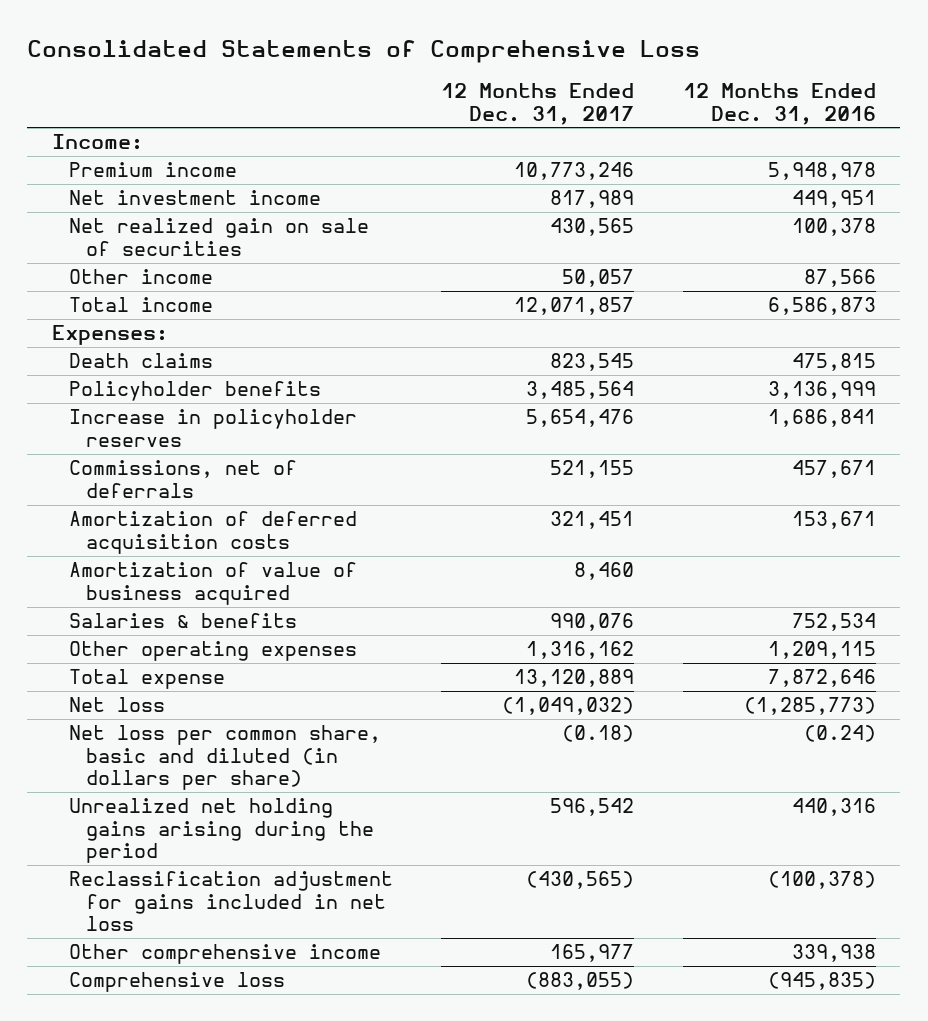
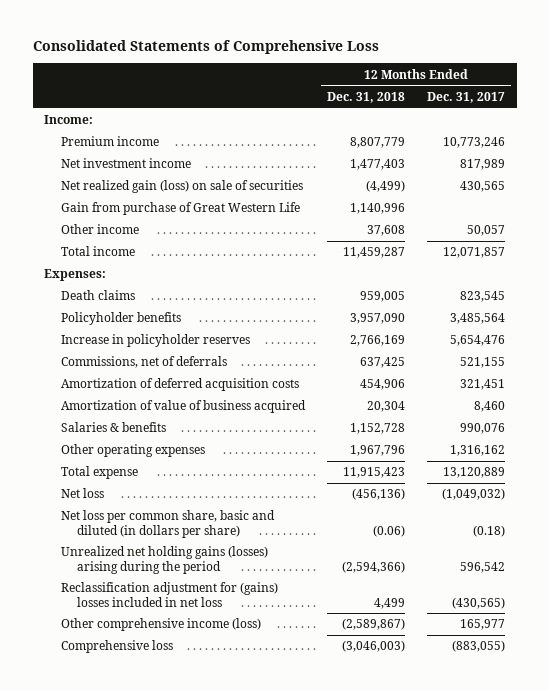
[682,83,876,125] 12 Months Ended Dec. 31, 2016 -> none
none -> [326,91,405,103] Dec. 31, 2018
[68,218,369,256] Net realized gain on sale of securities -> [60,180,303,194] Net realized gain (loss) on sale of securities
none -> [60,202,300,216] Gain from purchase of Great Western Life
[68,798,374,864] Unrealized net holding gains arising during the period -> [60,546,268,574] Unrealized net holding gains (losses) arising during the period
[68,871,393,932] Reclassification adjustment for gains included in net loss -> [60,582,278,607] Reclassification adjustment for (gains) losses included in net loss
[68,944,381,965] Other comprehensive income -> [60,618,261,632] Other comprehensive income (loss)

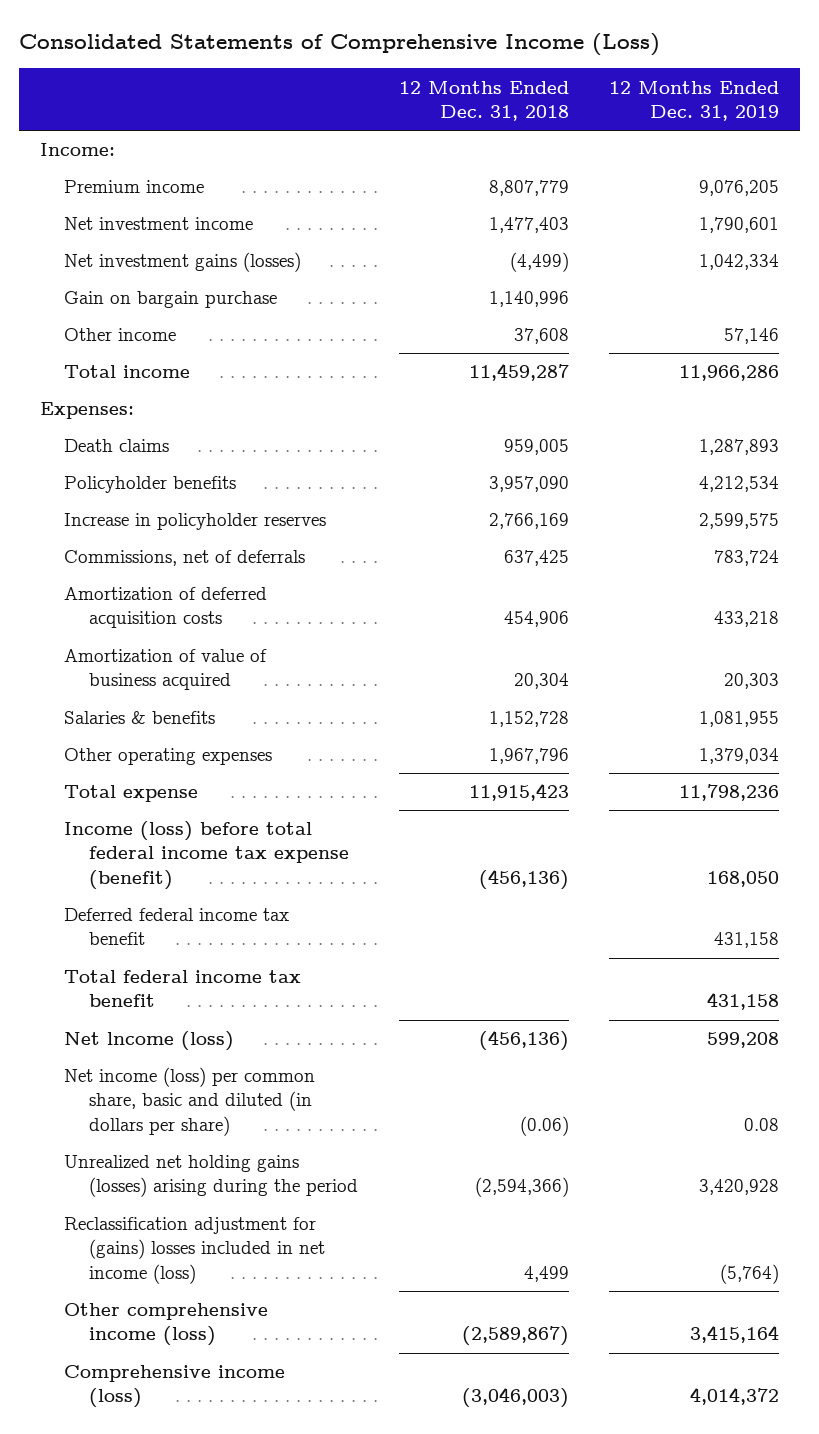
[32,40,379,55] Consolidated Statements of Comprehensive Loss -> [19,33,661,57] Consolidated Statements of Comprehensive Income (Loss)
[427,91,506,103] Dec. 31, 2017 -> none
none -> [609,80,780,121] 12 Months Ended Dec. 31, 2019
[60,180,303,194] Net realized gain (loss) on sale of securities -> [64,252,302,273] Net investment gains (losses)
[60,202,300,216] Gain from purchase of Great Western Life -> [64,291,278,309] Gain on bargain purchase
none -> [64,821,349,890] Income (loss) before total federal income tax expense (benefit)
none -> [64,908,290,946] Deferred federal income tax benefit
none -> [64,970,302,1008] Total federal income tax benefit
[60,488,104,499] Net loss -> [64,1031,235,1052] Net lncome (loss)
[60,510,275,538] Net loss per common share, basic and diluted (in dollars per share) -> [64,1067,316,1136] Net income (loss) per common share, basic and diluted (in dollars per share)
[60,582,278,607] Reclassification adjustment for (gains) losses included in net loss -> [64,1217,325,1284] Reclassification adjustment for (gains) losses included in net income (loss)
[60,640,173,654] Comprehensive loss -> [64,1365,286,1409] Comprehensive income (loss)

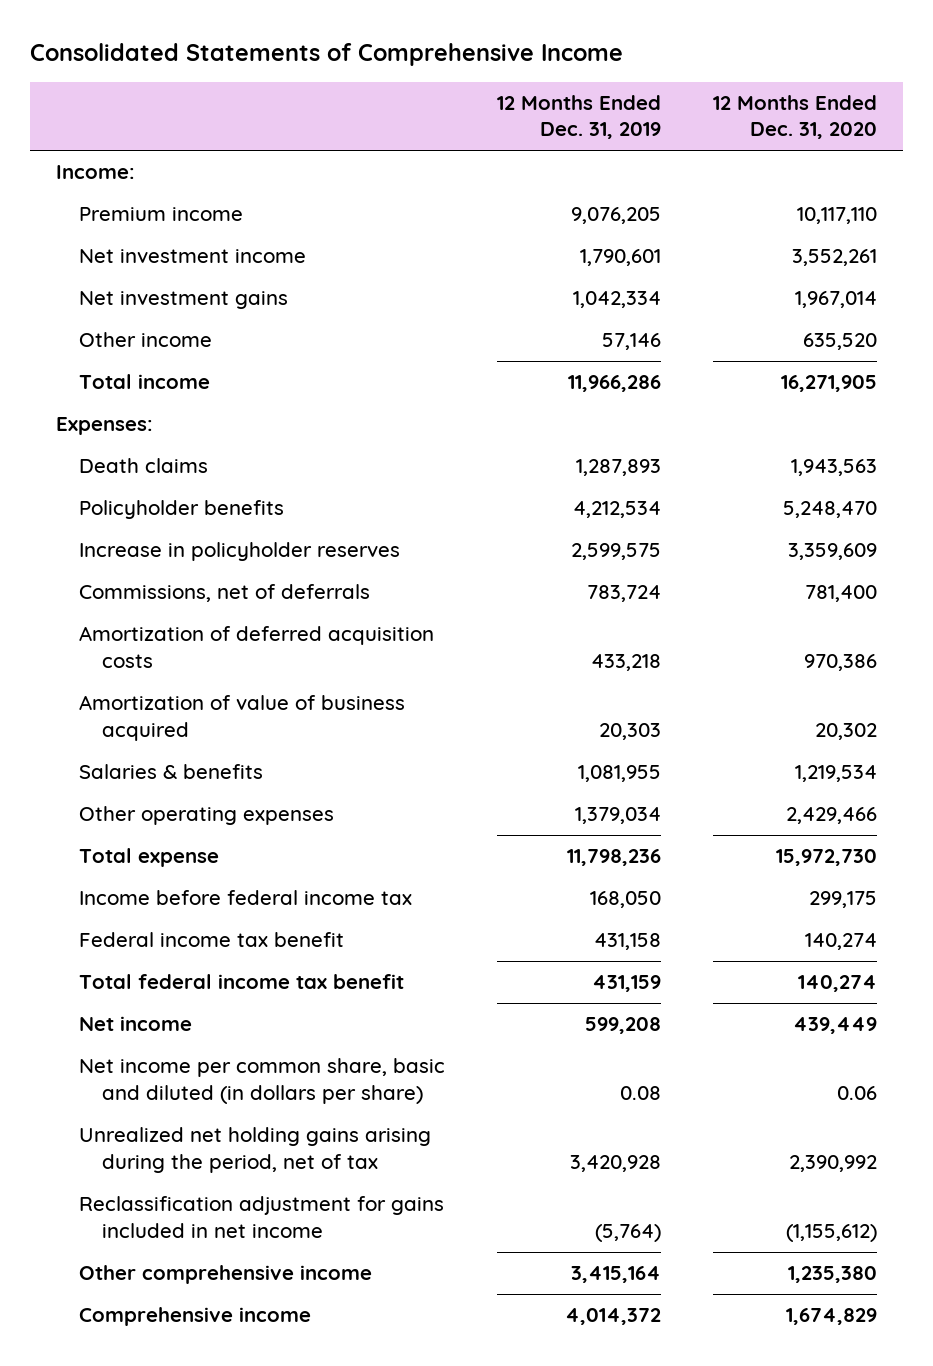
[19,33,661,57] Consolidated Statements of Comprehensive Income (Loss) -> [29,43,623,67] Consolidated Statements of Comprehensive Income
[398,80,569,121] 12 Months Ended Dec. 31, 2018 -> none
none -> [713,95,878,140] 12 Months Ended Dec. 31, 2020
[64,291,278,309] Gain on bargain purchase -> none
[64,252,302,273] Net investment gains (losses) -> [78,291,288,310] Net investment gains
[64,821,349,890] Income (loss) before total federal income tax expense (benefit) -> [78,890,412,906] Income before federal income tax
[64,908,290,946] Deferred federal income tax benefit -> [78,932,344,948] Federal income tax benefit
[707,992,780,1011] 431,158 -> [592,975,662,993] 431,159
[64,1031,235,1052] Net lncome (loss) -> [78,1016,192,1032] Net income
[64,1067,316,1136] Net income (loss) per common share, basic and diluted (in dollars per share) -> [78,1058,445,1104] Net income per common share, basic and diluted (in dollars per share)
[64,1155,358,1198] Unrealized net holding gains (losses) arising during the period -> [78,1127,431,1173] Unrealized net holding gains arising during the period, net of tax
[64,1217,325,1284] Reclassification adjustment for (gains) losses included in net income (loss) -> [78,1196,444,1238] Reclassification adjustment for gains included in net income
[64,1303,269,1347] Other comprehensive income (loss) -> [78,1265,372,1285] Other comprehensive income
[64,1365,286,1409] Comprehensive income (loss) -> [78,1307,311,1327] Comprehensive income

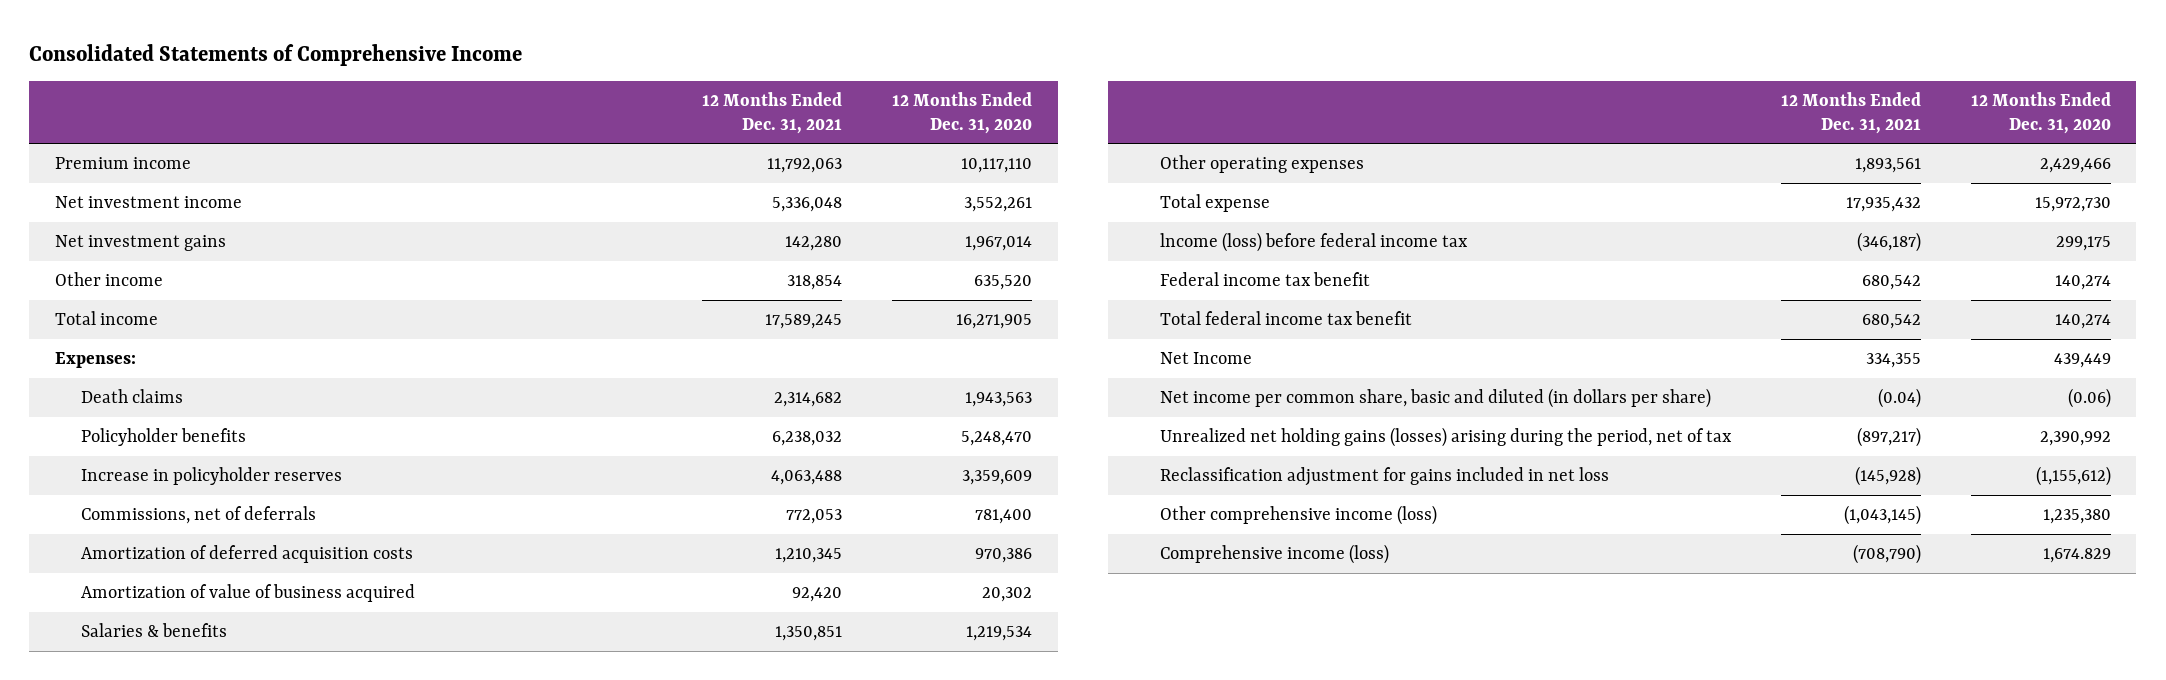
[497,95,662,140] 12 Months Ended Dec. 31, 2019 -> none
none -> [702,92,843,134] 12 Months Ended Dec. 31, 2021
[55,165,135,180] Income: -> none
[78,890,412,906] Income before federal income tax -> [1159,232,1468,253] lncome (loss) before federal income tax
[78,1016,192,1032] Net income -> [1159,352,1252,365] Net Income
[837,1085,878,1100] 0.06 -> [2068,388,2112,409] (0.06)
[78,1127,431,1173] Unrealized net holding gains arising during the period, net of tax -> [1159,427,1732,448] Unrealized net holding gains (losses) arising during the period, net of tax
[78,1196,444,1238] Reclassification adjustment for gains included in net income -> [1159,467,1609,487] Reclassification adjustment for gains included in net loss
[78,1265,372,1285] Other comprehensive income -> [1159,505,1437,526] Other comprehensive income (loss)
[78,1307,311,1327] Comprehensive income -> [1159,544,1389,565] Comprehensive income (loss)
[786,1308,878,1326] 1,674,829 -> [2043,548,2112,564] 1,674.829

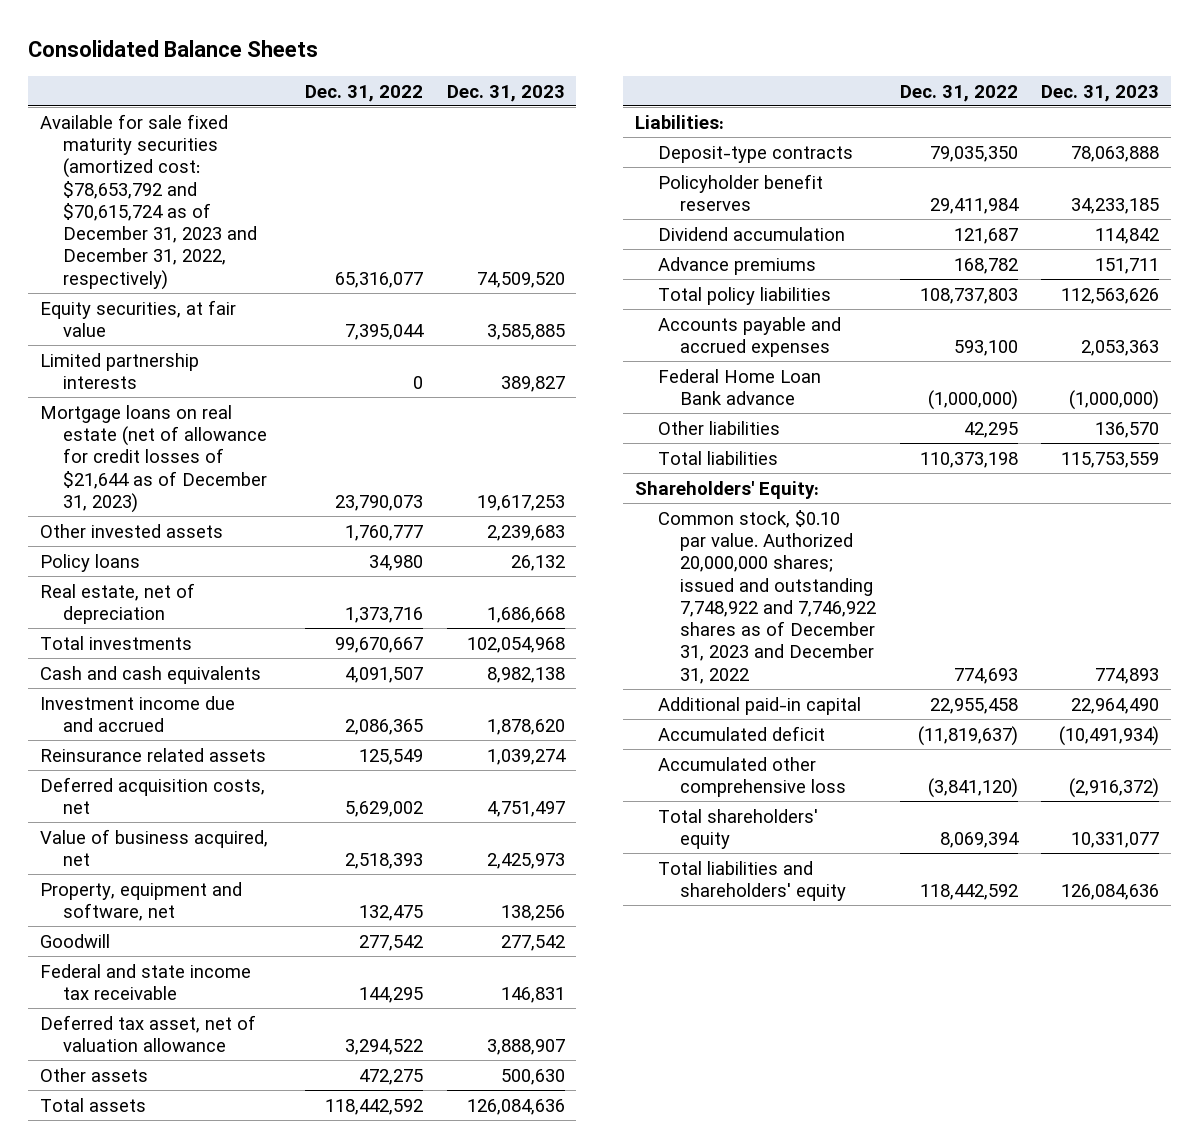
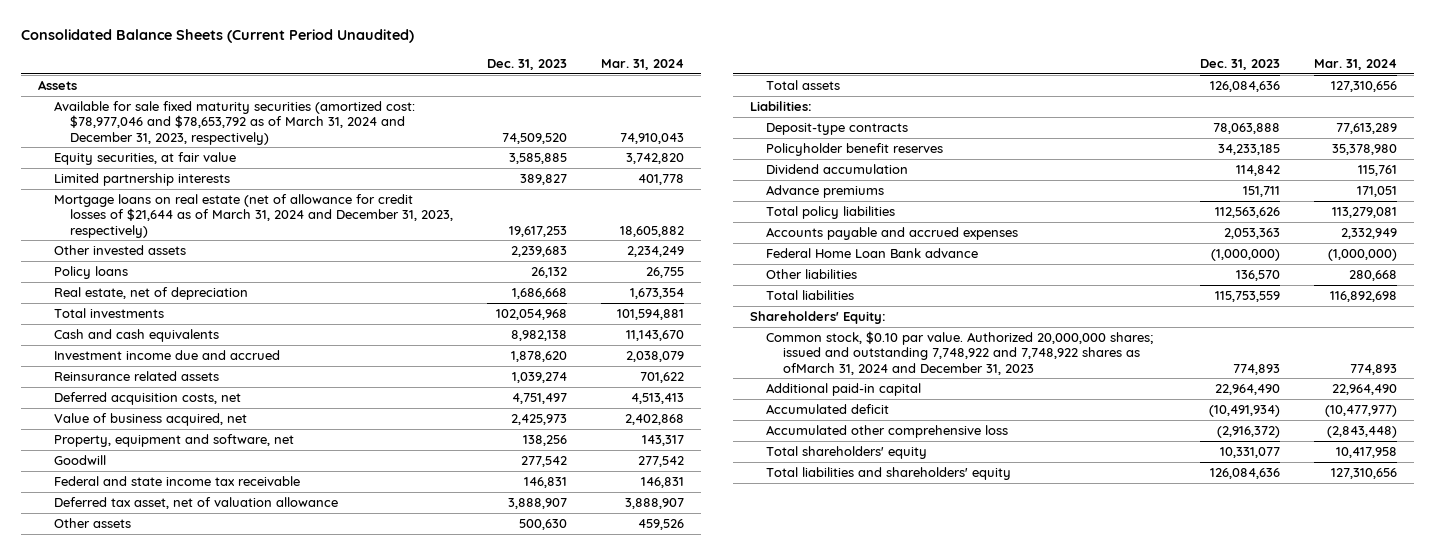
[28,40,319,58] Consolidated Balance Sheets -> [20,29,414,44] Consolidated Balance Sheets (Current Period Unaudited)
[305,84,424,102] Dec. 31, 2022 -> none
none -> [601,59,685,71] Mar. 31, 2024
none -> [37,79,77,90] Assets
[39,113,257,290] Available for sale fixed maturity securities (amortized cost: $78,653,792 and $70,615,724 as of December 31, 2023 and December 31, 2022, respectively) -> [53,100,415,145] Available for sale fixed maturity securities (amortized cost: $78,977,046 and $78,653,792 as of March 31, 2024 and December 31, 2023, respectively)
[39,404,267,513] Mortgage loans on real estate (net of allowance for credit losses of $21,644 as of December 31, 2023) -> [53,193,453,238] Mortgage loans on real estate (net of allowance for credit losses of $21,644 as of March 31, 2024 and December 31, 2023, respectively)
[657,509,877,684] Common stock, $0.10 par value. Authorized 20,000,000 shares; issued and outstanding 7,748,922 and 7,746,922 shares as of December 31, 2023 and December 31, 2022 -> [766,330,1154,375] Common stock, $0.10 par value. Authorized 20,000,000 shares; issued and outstanding 7,748,922 and 7,748,922 shares as ofMarch 31, 2024 and December 31, 2023

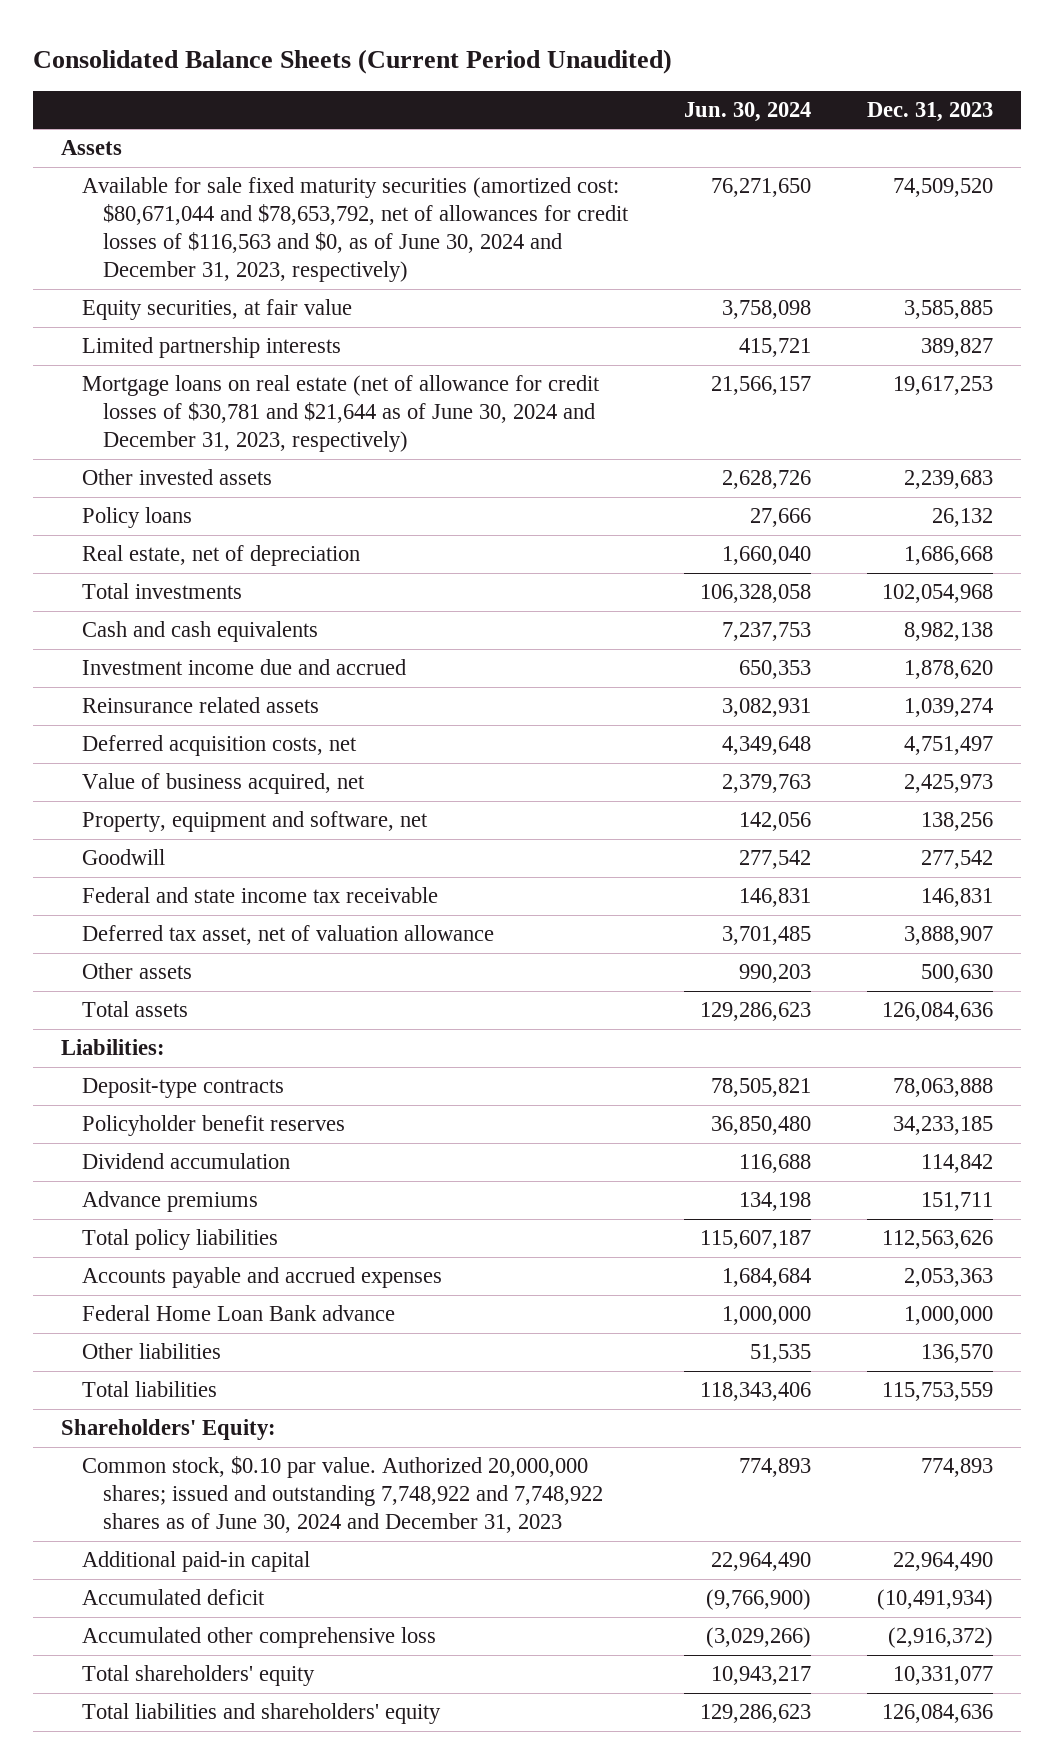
[601,59,685,71] Mar. 31, 2024 -> none
none -> [684,101,812,122] Jun. 30, 2024
[53,100,415,145] Available for sale fixed maturity securities (amortized cost: $78,977,046 and $78,653,792 as of March 31, 2024 and December 31, 2023, respectively) -> [82,177,630,283] Available for sale fixed maturity securities (amortized cost: $80,671,044 and $78,653,792, net of allowances for credit losses of $116,563 and $0, as of June 30, 2024 and December 31, 2023, respectively)
[53,193,453,238] Mortgage loans on real estate (net of allowance for credit losses of $21,644 as of March 31, 2024 and December 31, 2023, respectively) -> [82,375,601,453] Mortgage loans on real estate (net of allowance for credit losses of $30,781 and $21,644 as of June 30, 2024 and December 31, 2023, respectively)
[1210,248,1280,261] (1,000,000) -> [904,1306,994,1326] 1,000,000
[766,330,1154,375] Common stock, $0.10 par value. Authorized 20,000,000 shares; issued and outstanding 7,748,922 and 7,748,922 shares as ofMarch 31, 2024 and December 31, 2023 -> [82,1456,604,1534] Common stock, $0.10 par value. Authorized 20,000,000 shares; issued and outstanding 7,748,922 and 7,748,922 shares as of June 30, 2024 and December 31, 2023

